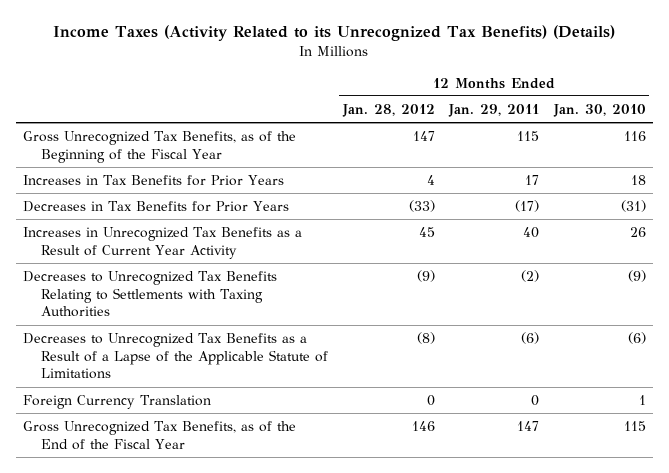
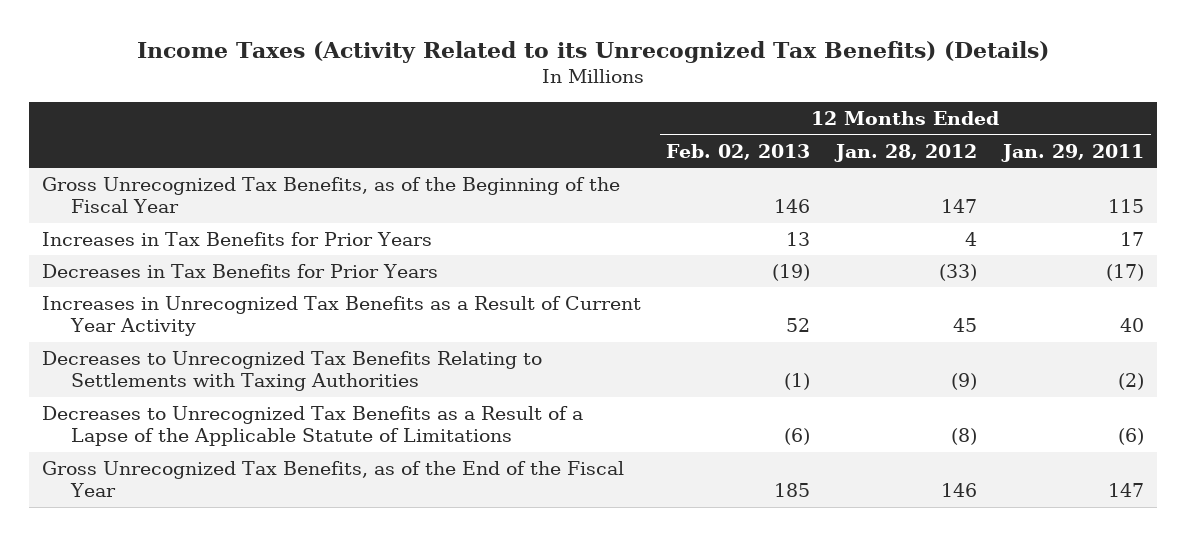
[552,103,646,117] Jan. 30, 2010 -> none
none -> [666,143,811,160] Feb. 02, 2013
[23,394,212,409] Foreign Currency Translation -> none

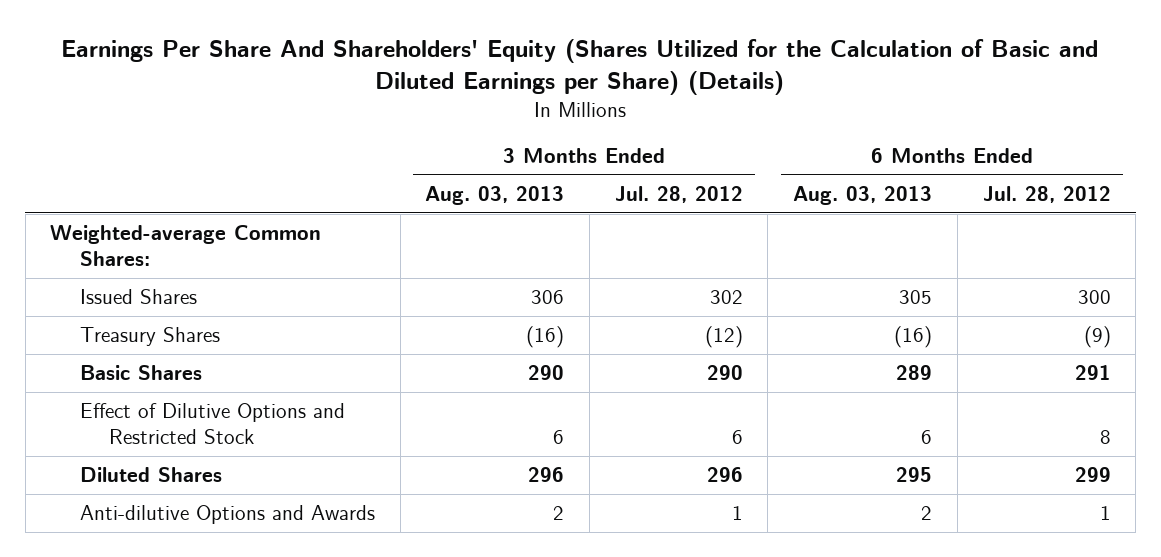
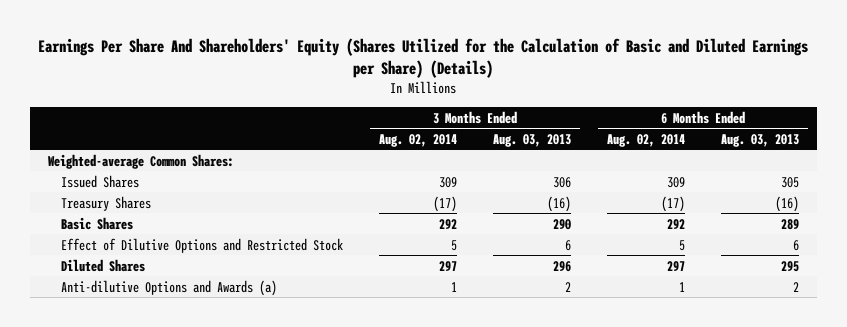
[614,186,743,204] Jul. 28, 2012 -> none
[982,186,1111,204] Jul. 28, 2012 -> none
none -> [378,133,457,147] Aug. 02, 2014
none -> [606,133,685,147] Aug. 02, 2014
[79,505,375,525] Anti-dilutive Options and Awards -> [60,279,277,296] Anti-dilutive Options and Awards (a)

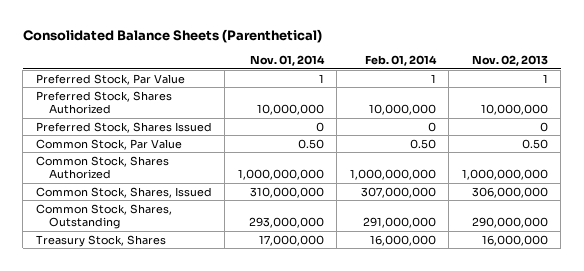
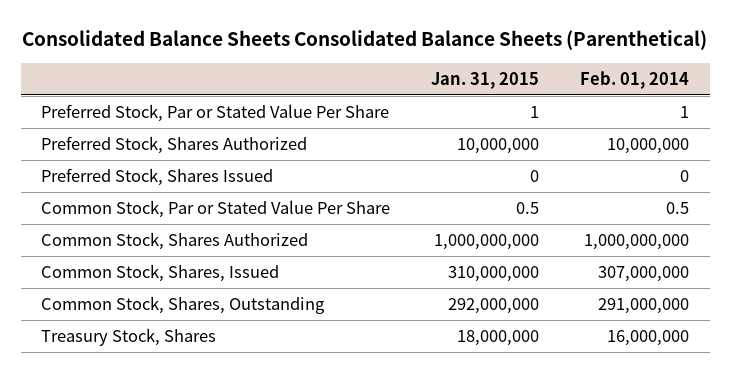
[22,29,322,44] Consolidated Balance Sheets (Parenthetical) -> [22,30,708,51] Consolidated Balance Sheets Consolidated Balance Sheets (Parenthetical)
[249,55,325,67] Nov. 01, 2014 -> none
[471,55,548,67] Nov. 02, 2013 -> none
none -> [431,71,540,89] Jan. 31, 2015
[35,73,185,85] Preferred Stock, Par Value -> [41,104,390,123] Preferred Stock, Par or Stated Value Per Share
[35,138,182,150] Common Stock, Par Value -> [41,200,391,219] Common Stock, Par or Stated Value Per Share
[409,138,436,149] 0.50 -> [666,202,690,215] 0.5

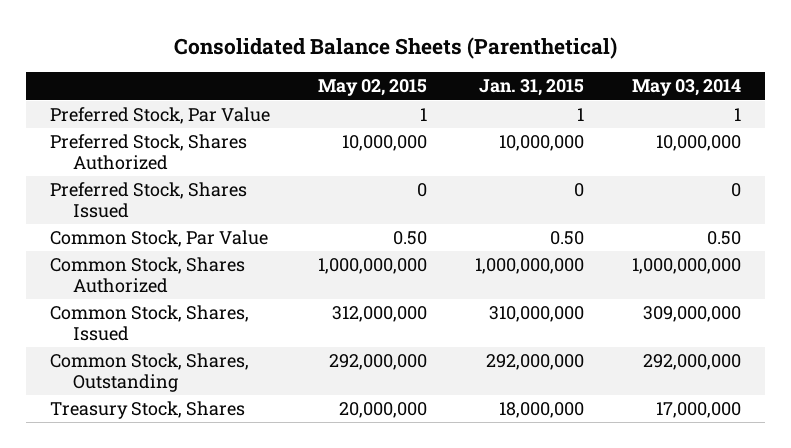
[22,30,708,51] Consolidated Balance Sheets Consolidated Balance Sheets (Parenthetical) -> [173,37,617,60] Consolidated Balance Sheets (Parenthetical)
[580,70,690,89] Feb. 01, 2014 -> none
none -> [318,79,428,97] May 02, 2015
none -> [631,79,741,97] May 03, 2014
[41,104,390,123] Preferred Stock, Par or Stated Value Per Share -> [50,107,271,125] Preferred Stock, Par Value
[41,200,391,219] Common Stock, Par or Stated Value Per Share -> [50,230,269,248] Common Stock, Par Value
[516,202,540,215] 0.5 -> [550,231,585,246] 0.50

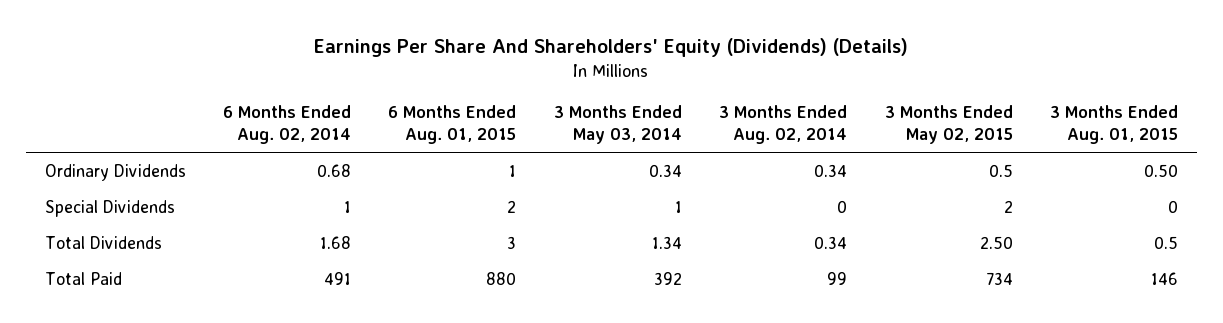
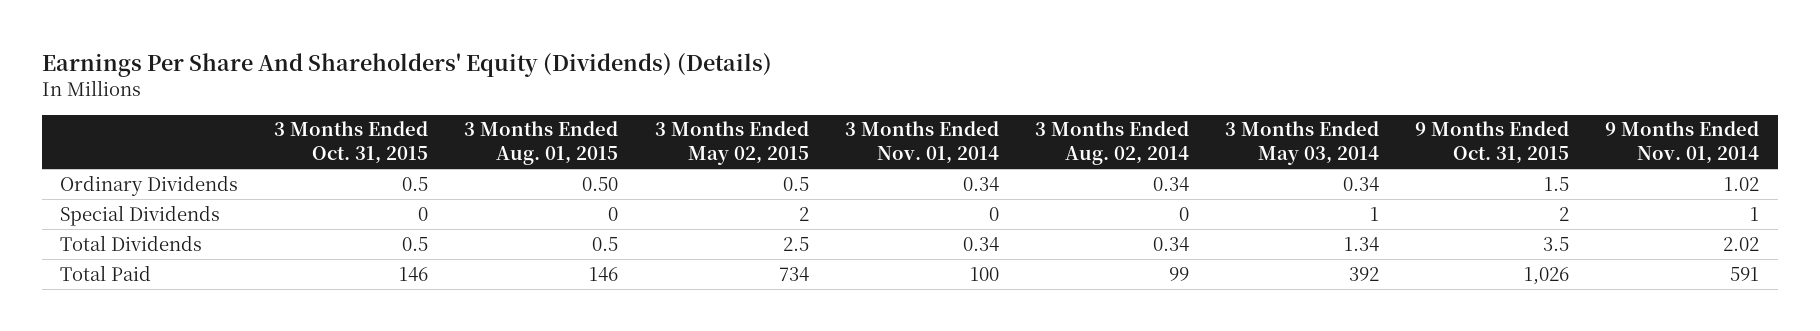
[222,105,351,145] 6 Months Ended Aug. 02, 2014 -> none
[388,105,517,145] 6 Months Ended Aug. 01, 2015 -> none
none -> [274,121,429,165] 3 Months Ended Oct. 31, 2015
none -> [844,121,999,165] 3 Months Ended Nov. 01, 2014
none -> [1415,121,1570,165] 9 Months Ended Oct. 31, 2015
none -> [1605,121,1760,165] 9 Months Ended Nov. 01, 2014
[979,235,1013,249] 2.50 -> [782,236,809,251] 2.5

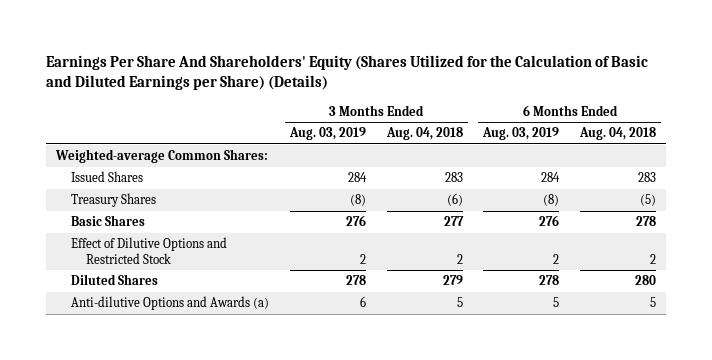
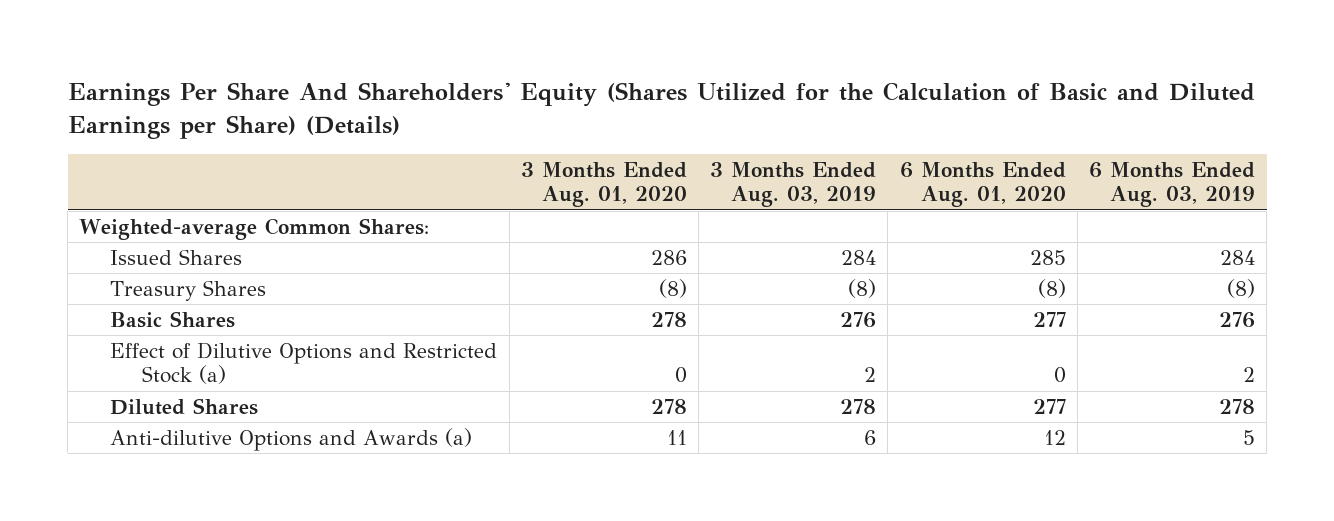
[385,127,463,141] Aug. 04, 2018 -> none
[578,127,656,141] Aug. 04, 2018 -> none
none -> [520,161,687,208] 3 Months Ended Aug. 01, 2020
none -> [899,161,1066,208] 6 Months Ended Aug. 01, 2020
[71,237,228,265] Effect of Dilutive Options and Restricted Stock -> [110,341,498,385] Effect of Dilutive Options and Restricted Stock (a)

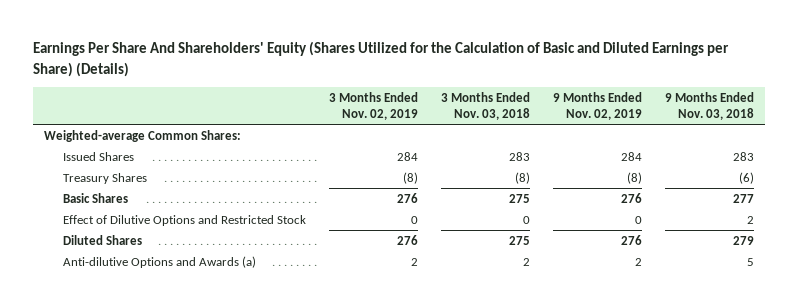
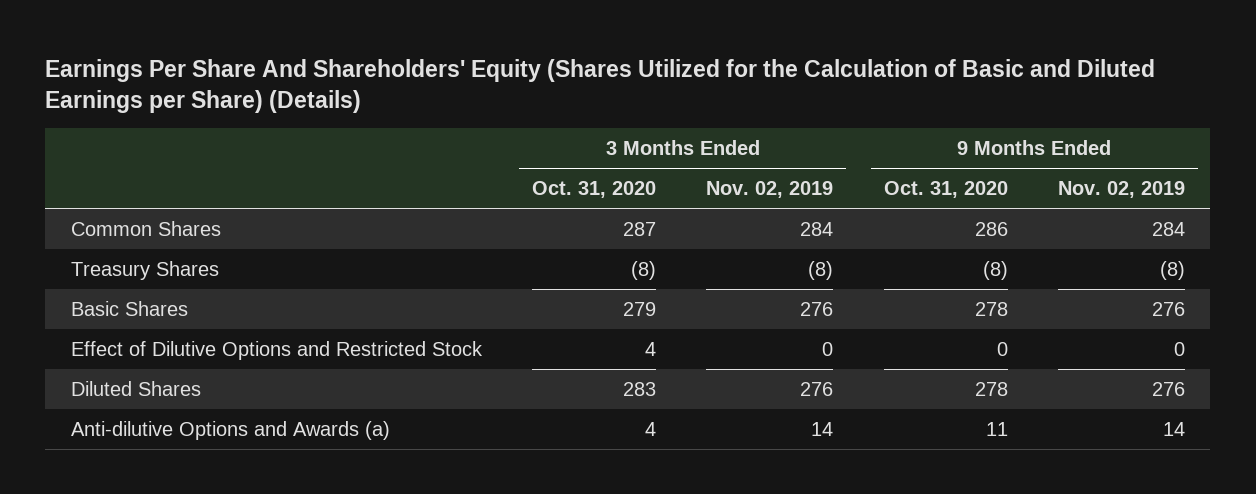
[440,91,530,120] 3 Months Ended Nov. 03, 2018 -> none
[664,91,754,120] 9 Months Ended Nov. 03, 2018 -> none
none -> [531,181,656,199] Oct. 31, 2020
none -> [883,181,1008,199] Oct. 31, 2020
[44,129,242,142] Weighted-average Common Shares: -> none
[62,151,134,161] Issued Shares -> [70,220,221,236] Common Shares
[410,257,418,266] 2 -> [811,421,834,436] 14
[634,257,642,266] 2 -> [1162,421,1185,436] 14

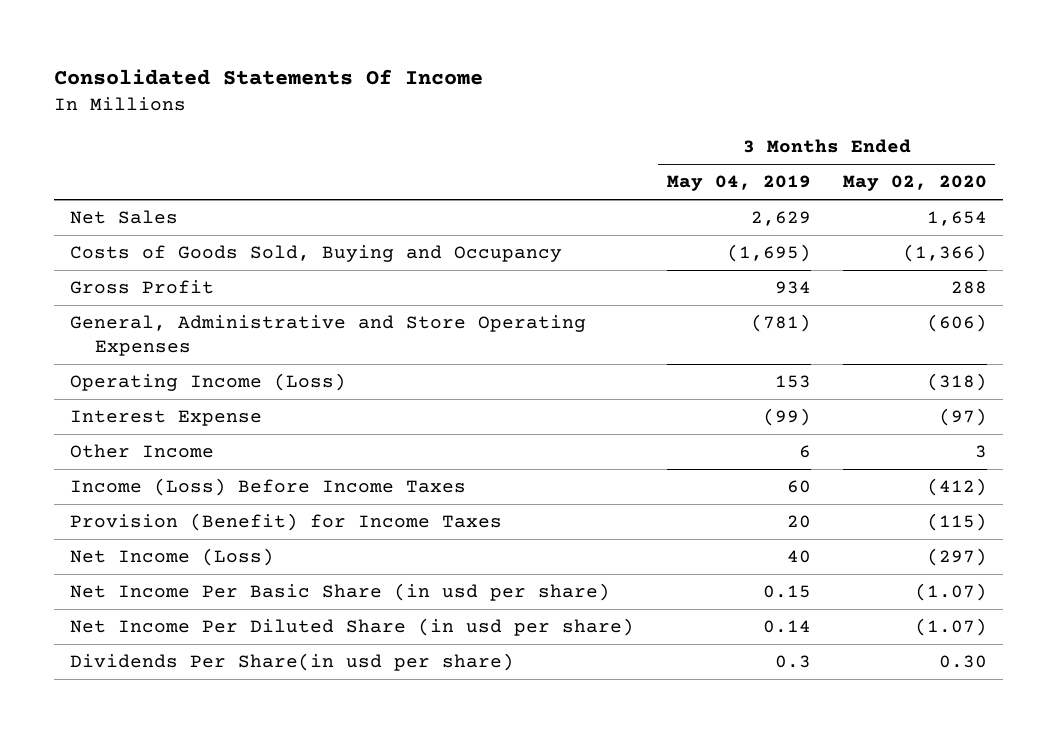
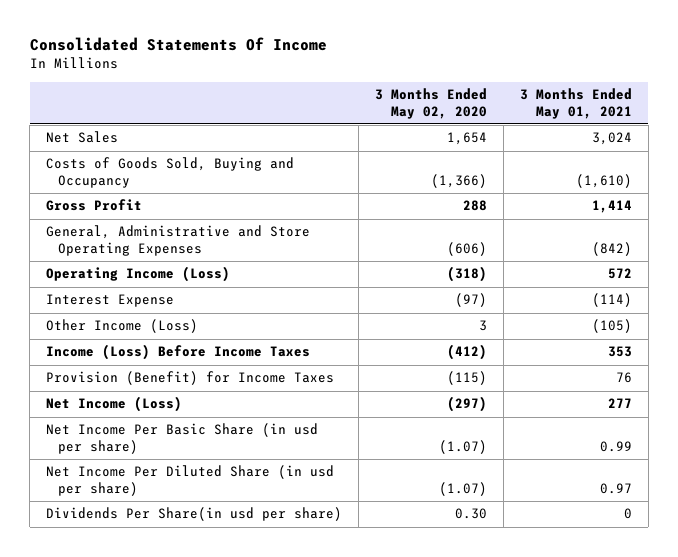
[666,175,811,192] May 04, 2019 -> none
none -> [519,88,632,119] 3 Months Ended May 01, 2021
[70,444,215,459] Other Income -> [46,319,199,334] Other Income (Loss)

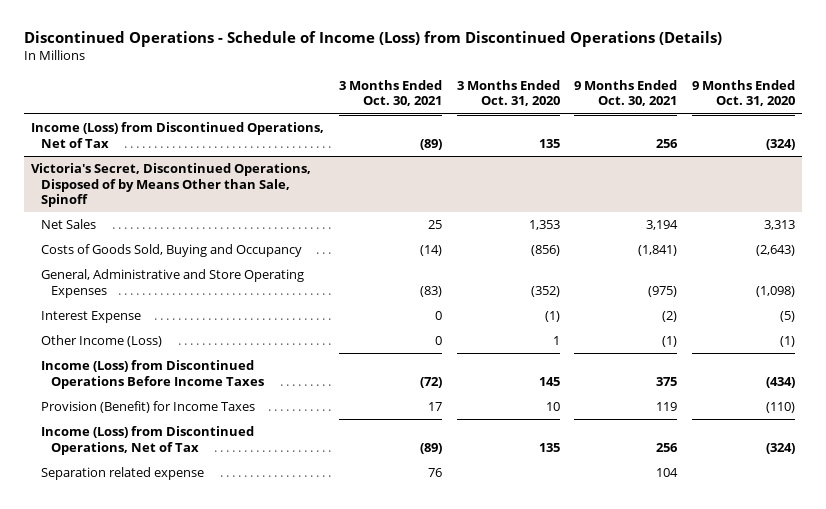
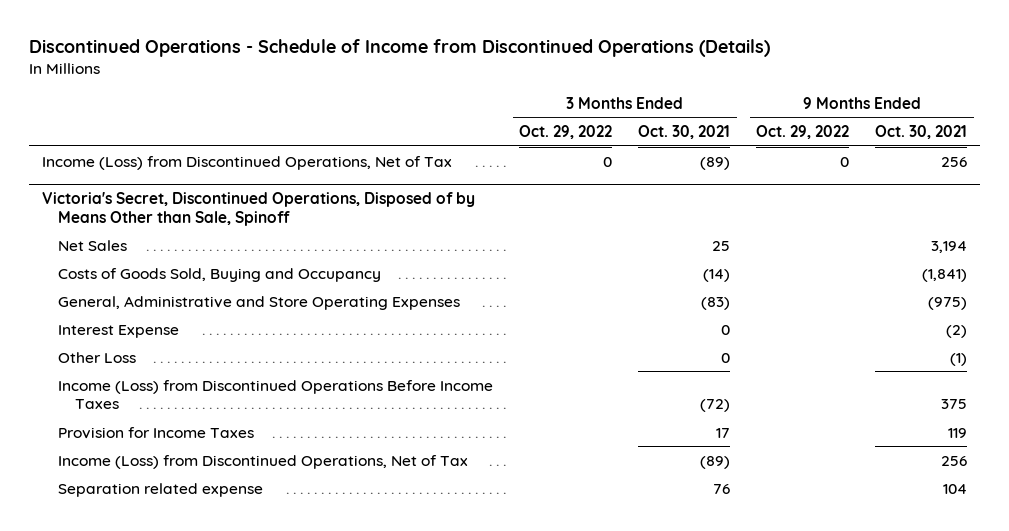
[23,31,722,48] Discontinued Operations - Schedule of Income (Loss) from Discontinued Operations (Details) -> [29,39,771,58] Discontinued Operations - Schedule of Income from Discontinued Operations (Details)
[456,79,560,107] 3 Months Ended Oct. 31, 2020 -> none
[692,79,796,107] 9 Months Ended Oct. 31, 2020 -> none
none -> [519,125,613,140] Oct. 29, 2022
none -> [756,125,850,140] Oct. 29, 2022
[41,335,163,348] Other Income (Loss) -> [58,351,137,363] Other Loss
[41,401,256,414] Provision (Benefit) for Income Taxes -> [58,426,255,439] Provision for Income Taxes

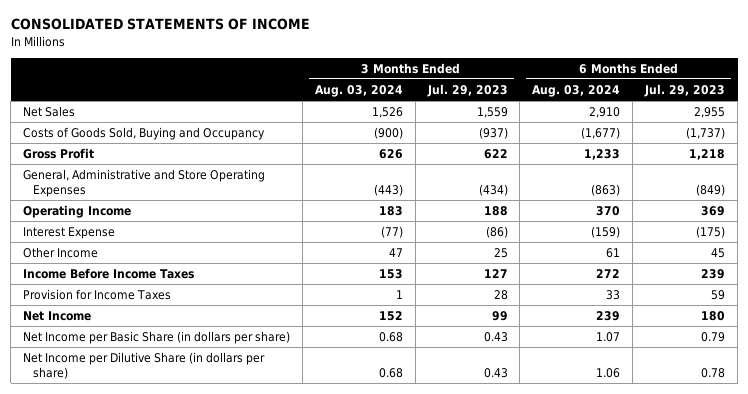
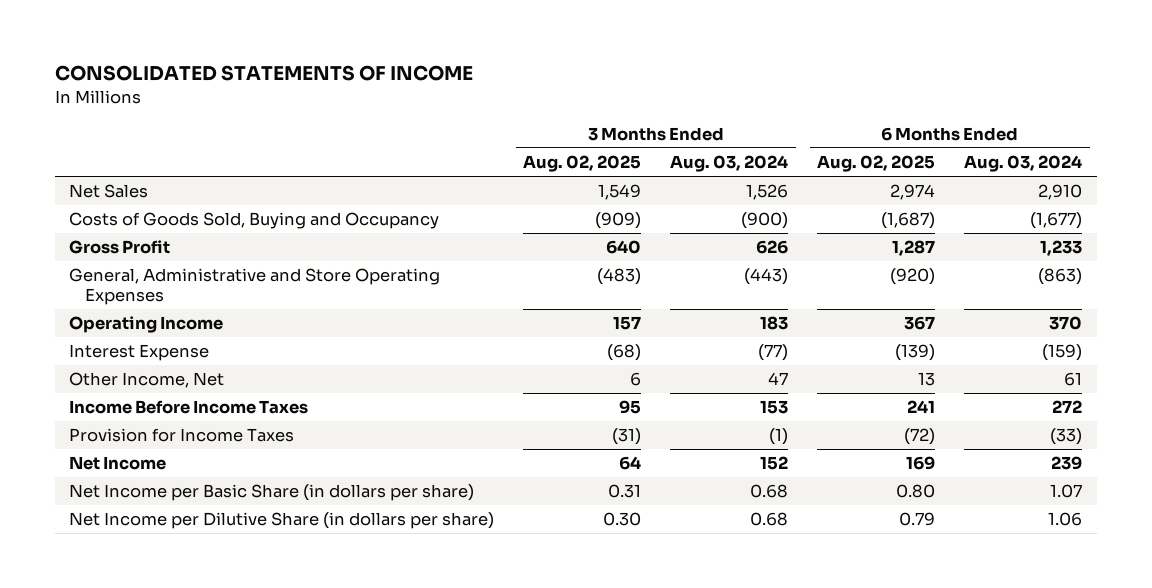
[426,83,508,97] Jul. 29, 2023 -> none
[644,83,726,97] Jul. 29, 2023 -> none
none -> [523,155,642,173] Aug. 02, 2025
none -> [817,155,936,173] Aug. 02, 2025
[23,247,99,259] Other Income -> [69,372,225,389] Other Income, Net
[395,290,403,300] 1 -> [769,428,789,446] (1)
[606,290,621,301] 33 -> [1050,428,1083,446] (33)

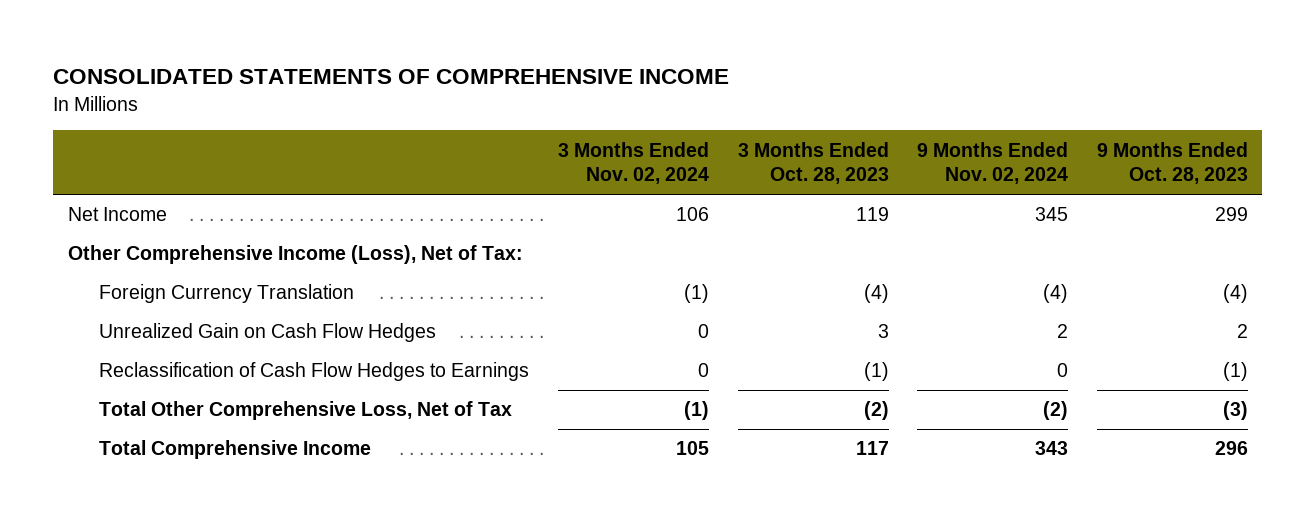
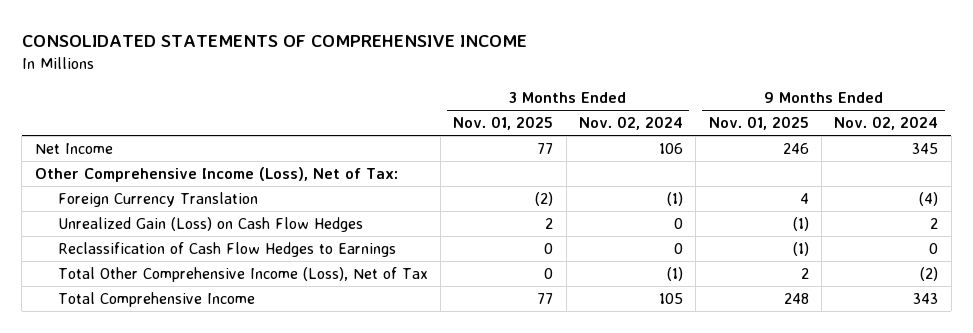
[737,141,889,185] 3 Months Ended Oct. 28, 2023 -> none
[1096,141,1248,185] 9 Months Ended Oct. 28, 2023 -> none
none -> [453,116,554,131] Nov. 01, 2025
none -> [708,116,809,131] Nov. 01, 2025
[99,323,437,343] Unrealized Gain on Cash Flow Hedges -> [57,216,363,232] Unrealized Gain (Loss) on Cash Flow Hedges
[99,401,513,421] Total Other Comprehensive Loss, Net of Tax -> [57,266,428,282] Total Other Comprehensive Income (Loss), Net of Tax

